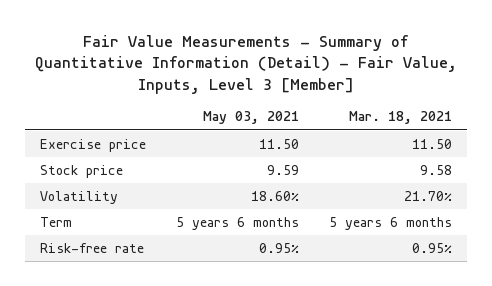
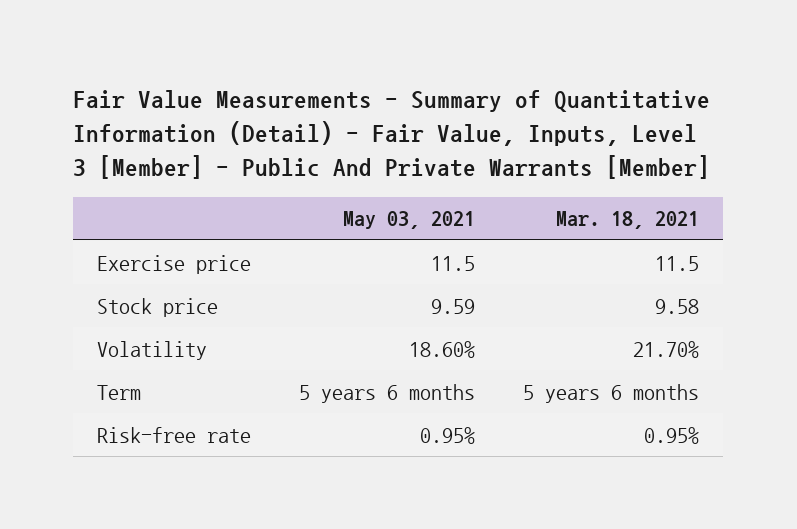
[35,34,458,94] Fair Value Measurements - Summary of Quantitative Information (Detail) - Fair Value, Inputs, Level 3 [Member] -> [73,90,711,179] Fair Value Measurements - Summary of Quantitative Information (Detail) - Fair Value, Inputs, Level 3 [Member] - Public And Private Warrants [Member]
[259,138,300,149] 11.50 -> [431,255,476,271] 11.5
[412,138,453,149] 11.50 -> [655,255,700,271] 11.5

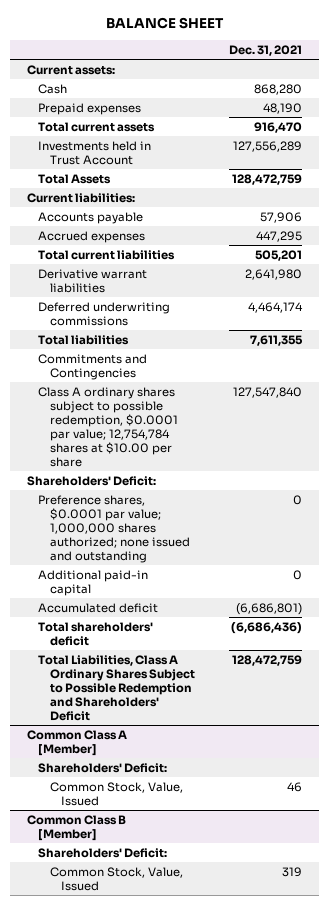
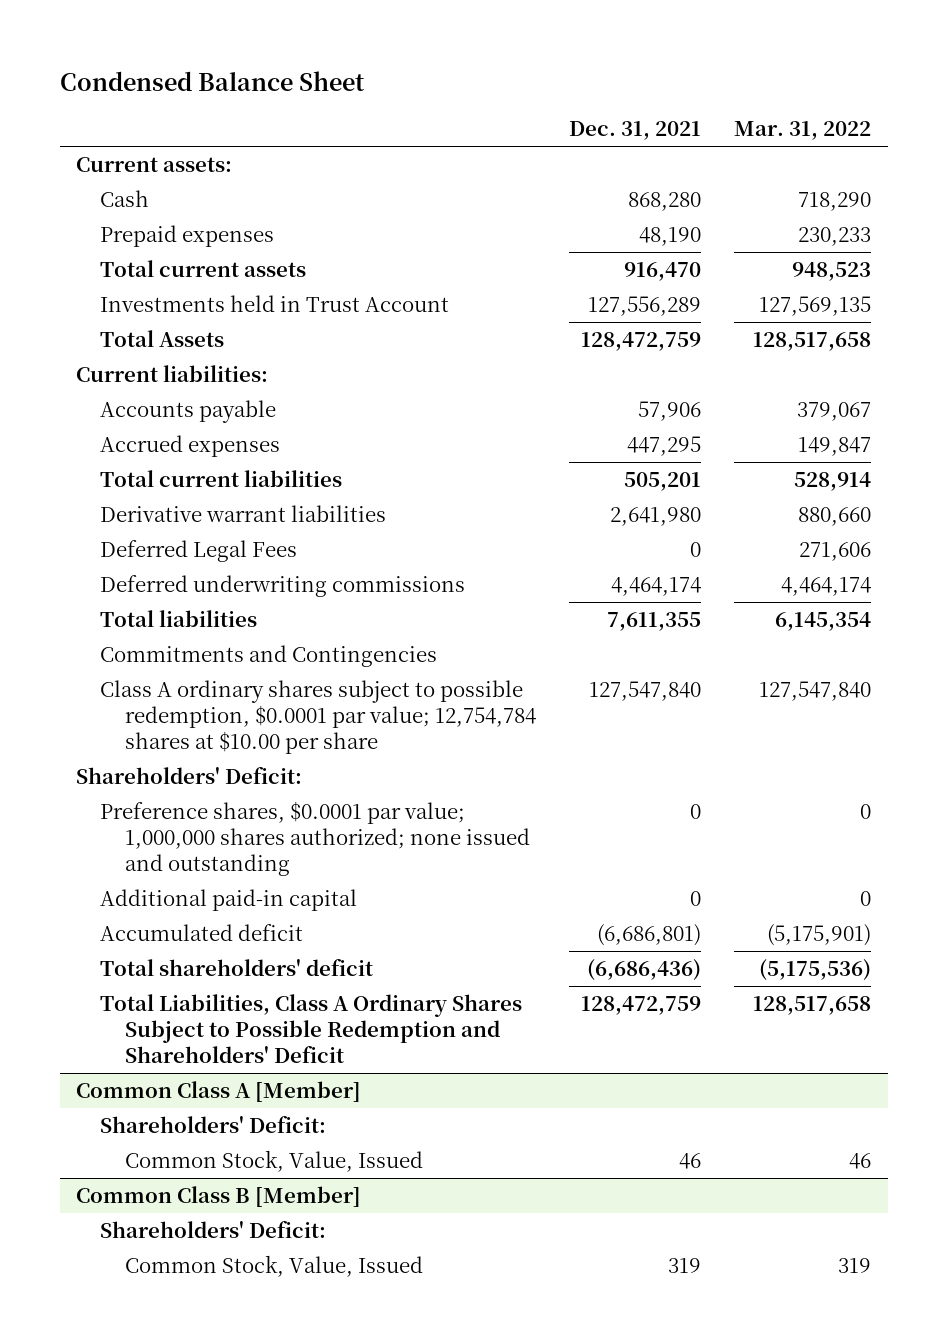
[105,17,224,30] BALANCE SHEET -> [59,71,365,92] Condensed Balance Sheet
none -> [734,121,872,141] Mar. 31, 2022
none -> [100,539,298,562] Deferred Legal Fees

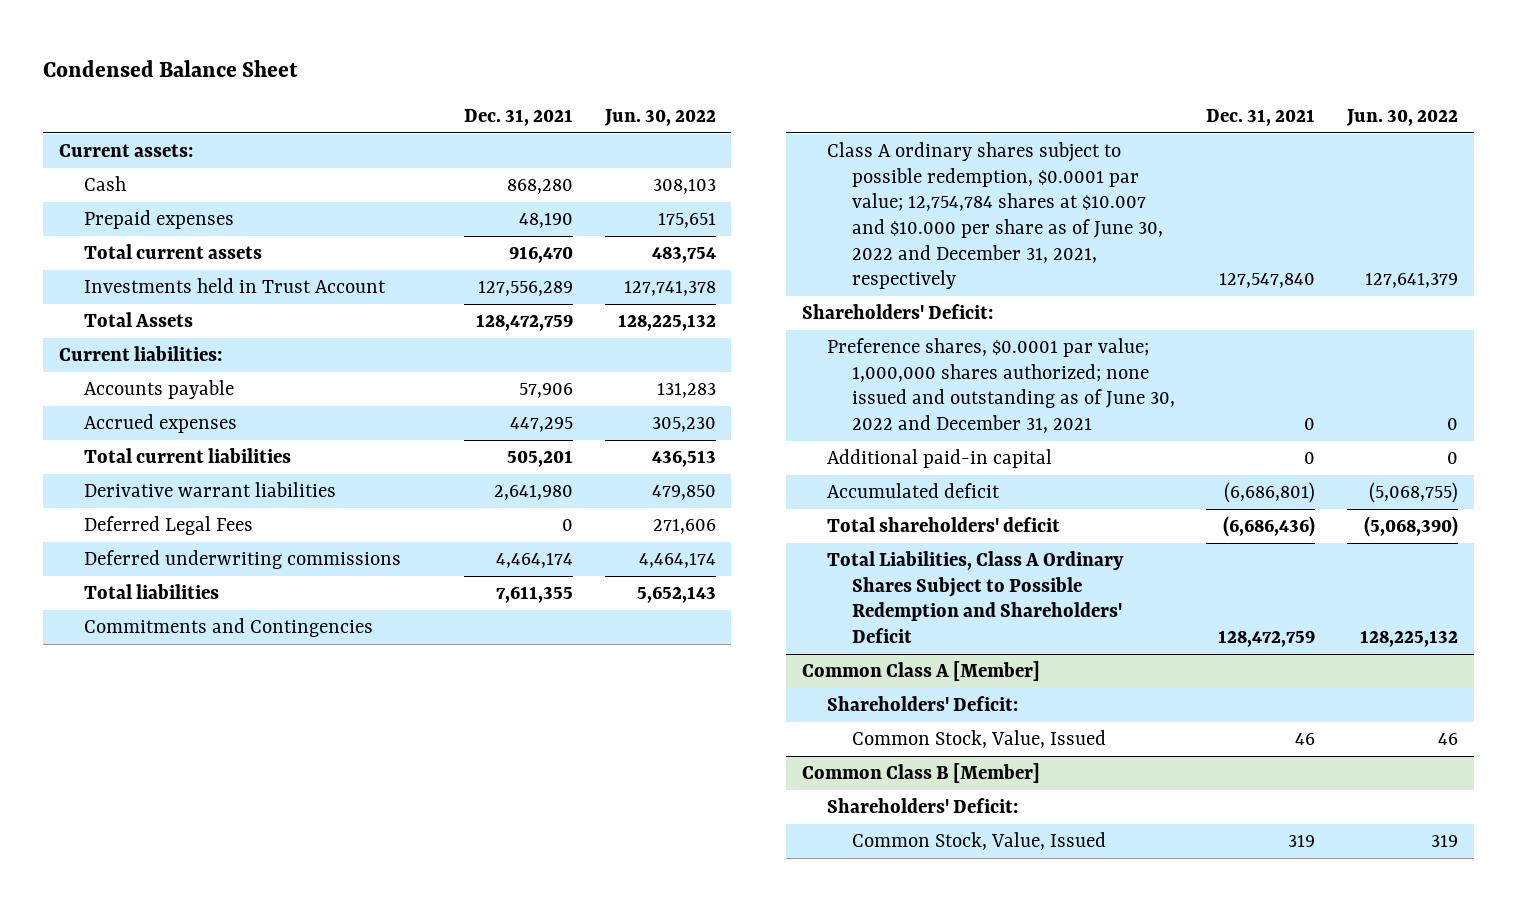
[734,121,872,141] Mar. 31, 2022 -> none
none -> [603,109,716,127] Jun. 30, 2022
[100,679,536,754] Class A ordinary shares subject to possible redemption, $0.0001 par value; 12,754,784 shares at $10.00 per share -> [826,142,1163,290] Class A ordinary shares subject to possible redemption, $0.0001 par value; 12,754,784 shares at $10.007 and $10.000 per share as of June 30, 2022 and December 31, 2021, respectively
[100,800,530,876] Preference shares, $0.0001 par value; 1,000,000 shares authorized; none issued and outstanding -> [826,338,1175,433] Preference shares, $0.0001 par value; 1,000,000 shares authorized; none issued and outstanding as of June 30, 2022 and December 31, 2021

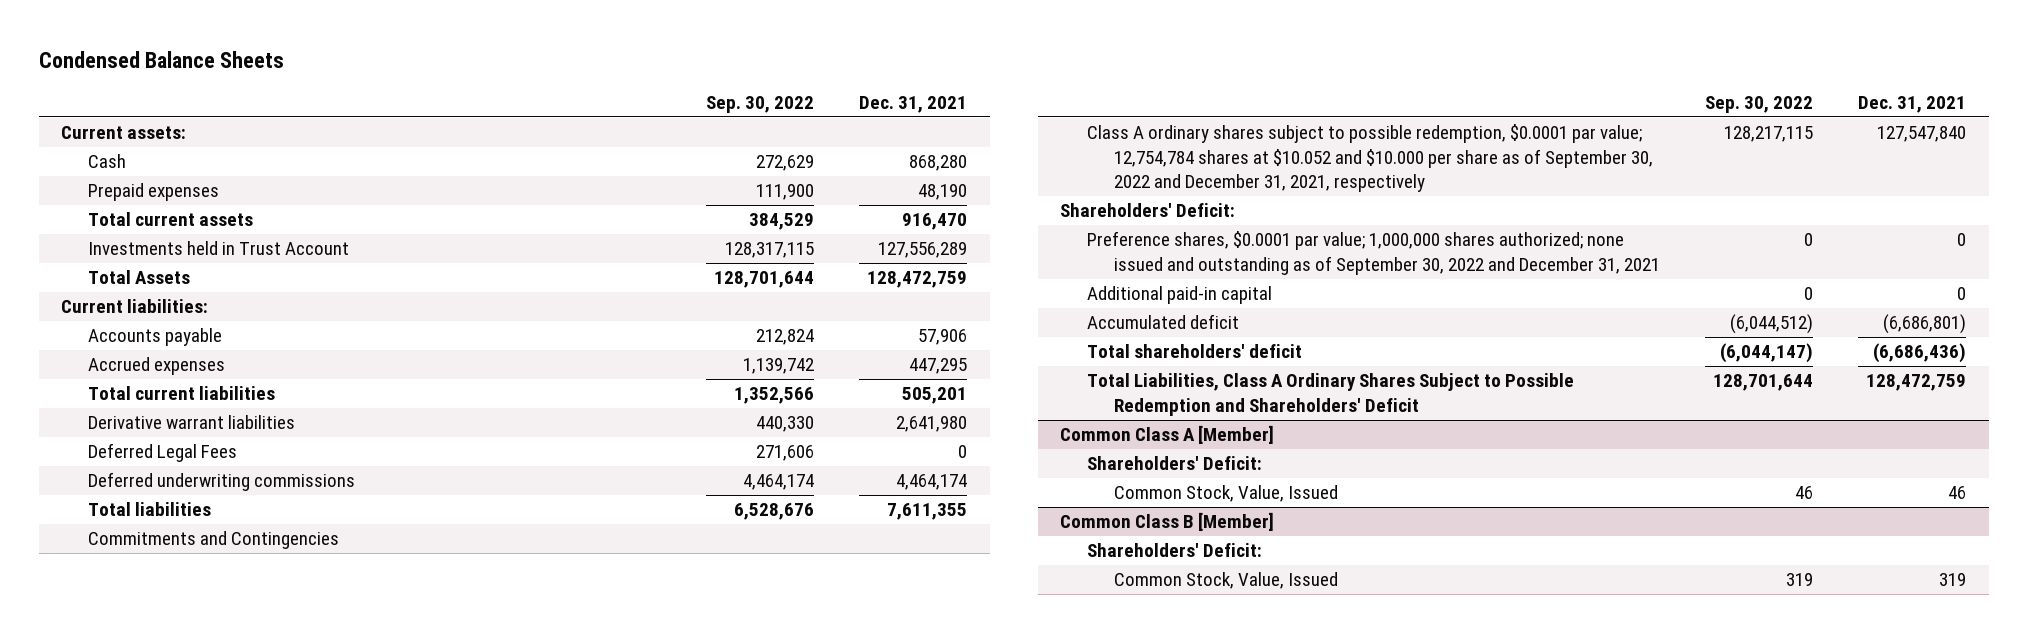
[43,60,299,78] Condensed Balance Sheet -> [38,51,284,69] Condensed Balance Sheets
[603,109,716,127] Jun. 30, 2022 -> none
none -> [705,95,814,113] Sep. 30, 2022
[826,142,1163,290] Class A ordinary shares subject to possible redemption, $0.0001 par value; 12,754,784 shares at $10.007 and $10.000 per share as of June 30, 2022 and December 31, 2021, respectively -> [1087,124,1653,193] Class A ordinary shares subject to possible redemption, $0.0001 par value; 12,754,784 shares at $10.052 and $10.000 per share as of September 30, 2022 and December 31, 2021, respectively
[826,338,1175,433] Preference shares, $0.0001 par value; 1,000,000 shares authorized; none issued and outstanding as of June 30, 2022 and December 31, 2021 -> [1087,231,1660,275] Preference shares, $0.0001 par value; 1,000,000 shares authorized; none issued and outstanding as of September 30, 2022 and December 31, 2021

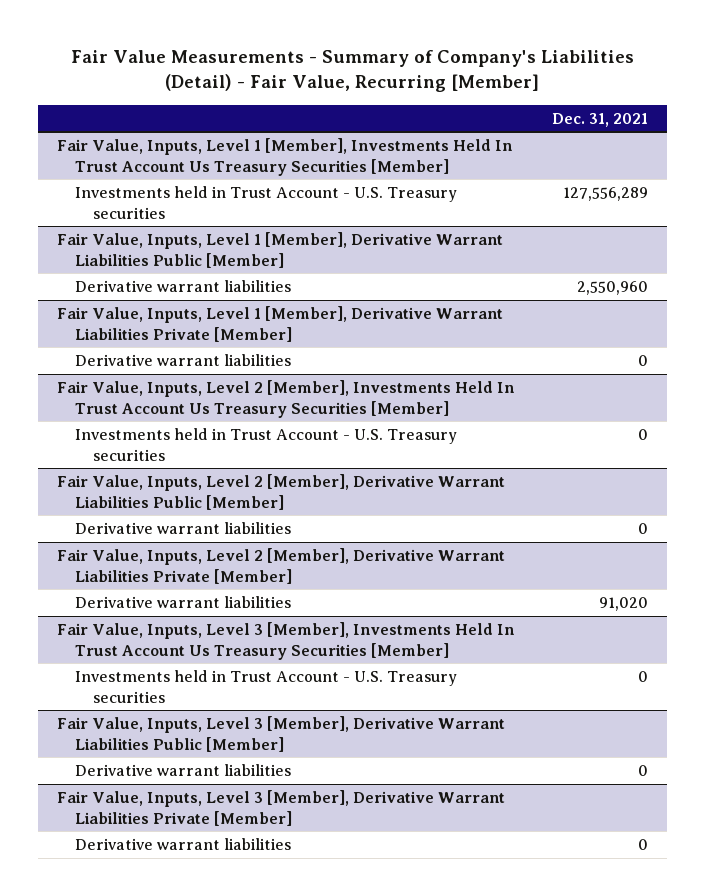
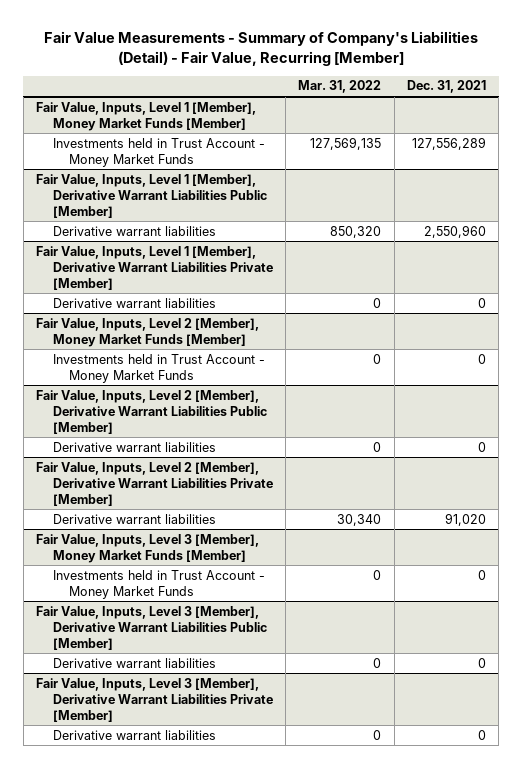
none -> [298,80,382,94] Mar. 31, 2022
[56,137,513,176] Fair Value, Inputs, Level 1 [Member], Investments Held In Trust Account Us Treasury Securities [Member] -> none
none -> [36,101,257,131] Fair Value, Inputs, Level 1 [Member], Money Market Funds [Member]
[74,185,457,219] Investments held in Trust Account - U.S. Treasury securities -> [52,137,265,167] Investments held in Trust Account - Money Market Funds
[56,379,515,418] Fair Value, Inputs, Level 2 [Member], Investments Held In Trust Account Us Treasury Securities [Member] -> none
none -> [36,317,260,347] Fair Value, Inputs, Level 2 [Member], Money Market Funds [Member]
[74,427,457,461] Investments held in Trust Account - U.S. Treasury securities -> [52,353,265,383] Investments held in Trust Account - Money Market Funds
[56,621,515,660] Fair Value, Inputs, Level 3 [Member], Investments Held In Trust Account Us Treasury Securities [Member] -> none
none -> [36,533,260,563] Fair Value, Inputs, Level 3 [Member], Money Market Funds [Member]
[74,669,457,703] Investments held in Trust Account - U.S. Treasury securities -> [52,569,265,599] Investments held in Trust Account - Money Market Funds

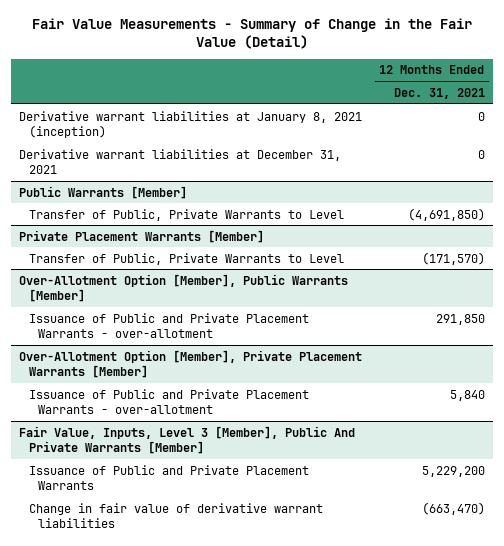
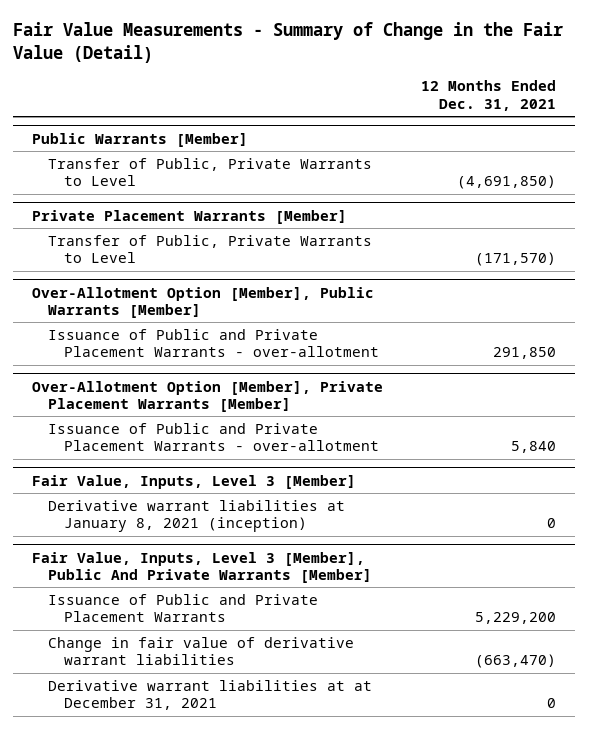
[19,110,363,138] Derivative warrant liabilities at January 8, 2021 (inception) -> none
[19,148,342,174] Derivative warrant liabilities at December 31, 2021 -> none
none -> [32,474,357,489] Fair Value, Inputs, Level 3 [Member]
none -> [47,499,345,533] Derivative warrant liabilities at January 8, 2021 (inception)
none -> [47,679,372,711] Derivative warrant liabilities at at December 31, 2021

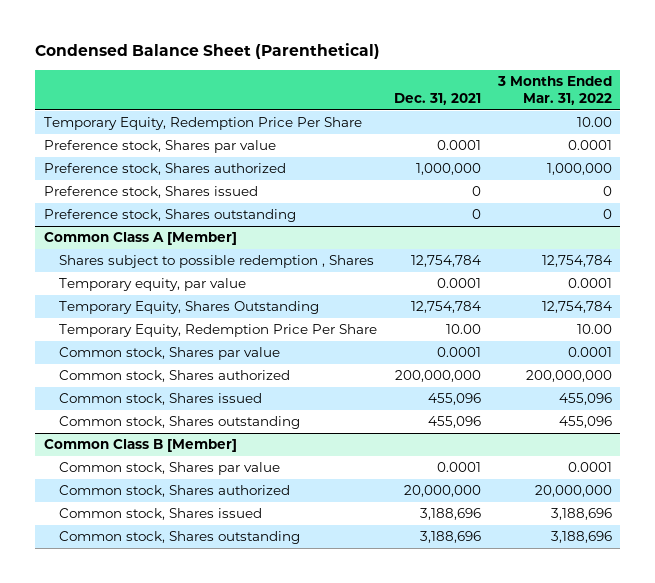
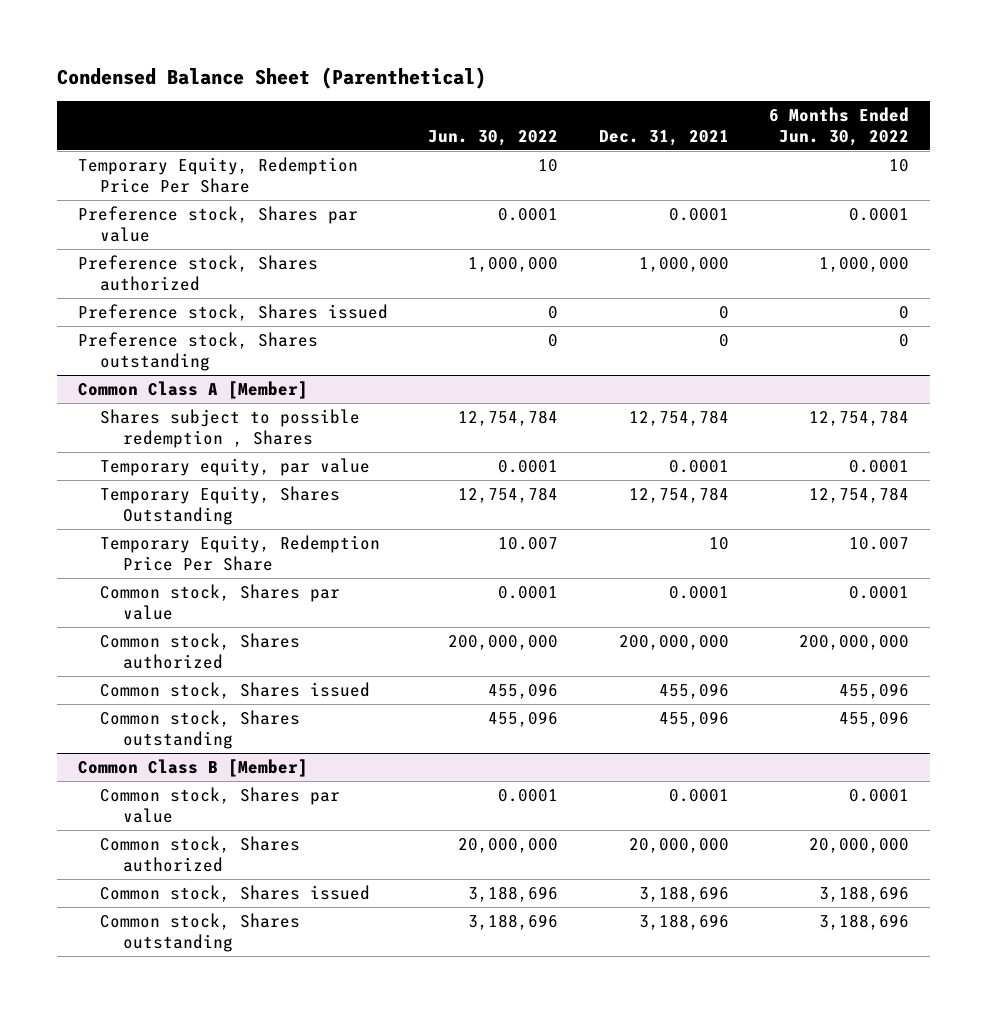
[496,75,612,105] 3 Months Ended Mar. 31, 2022 -> none
none -> [428,129,559,146] Jun. 30, 2022
none -> [769,107,910,146] 6 Months Ended Jun. 30, 2022
[445,323,481,334] 10.00 -> [708,537,729,551] 10

